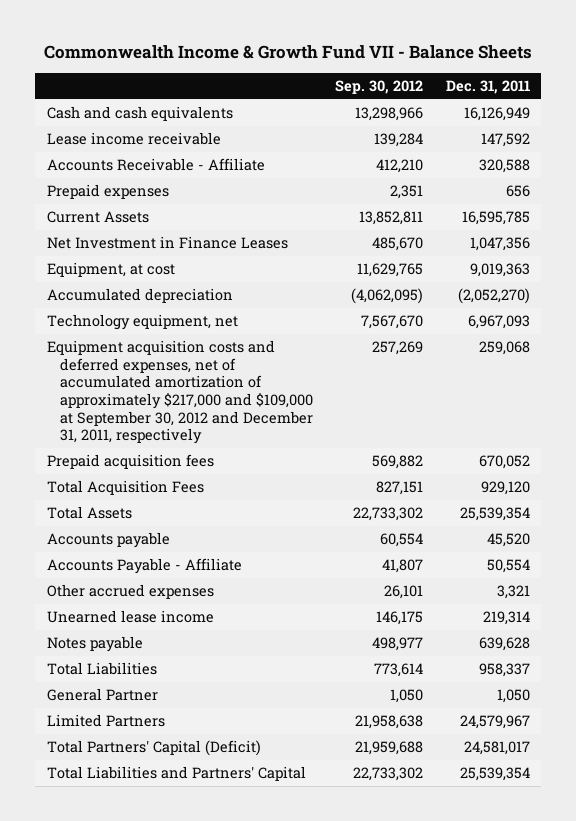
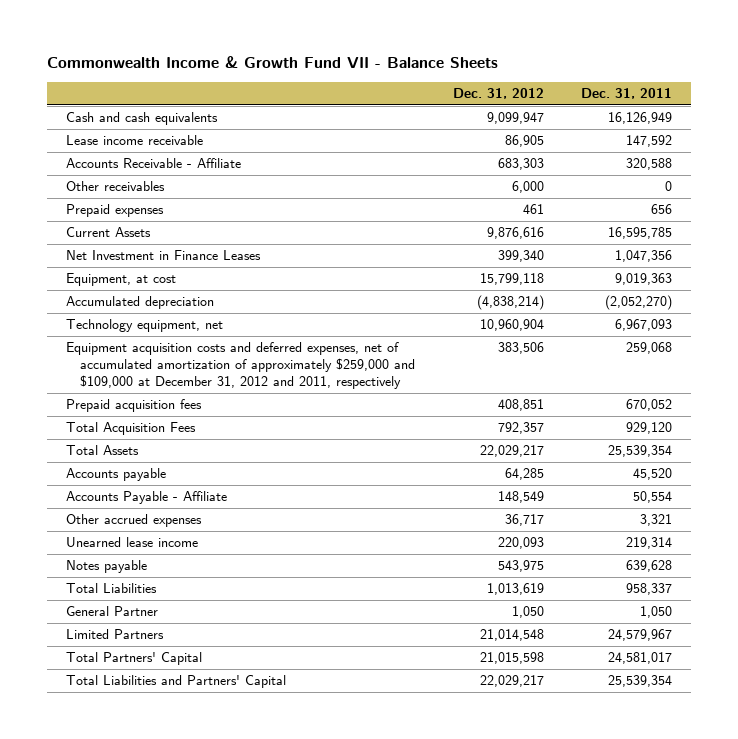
[335,79,424,94] Sep. 30, 2012 -> none
none -> [452,88,544,100] Dec. 31, 2012
none -> [65,181,165,192] Other receivables
[46,340,313,445] Equipment acquisition costs and deferred expenses, net of accumulated amortization of approximately $217,000 and $109,000 at September 30, 2012 and December 31, 2011, respectively -> [65,342,416,390] Equipment acquisition costs and deferred expenses, net of accumulated amortization of approximately $259,000 and $109,000 at December 31, 2012 and 2011, respectively
[46,740,261,757] Total Partners' Capital (Deficit) -> [65,652,202,666] Total Partners' Capital

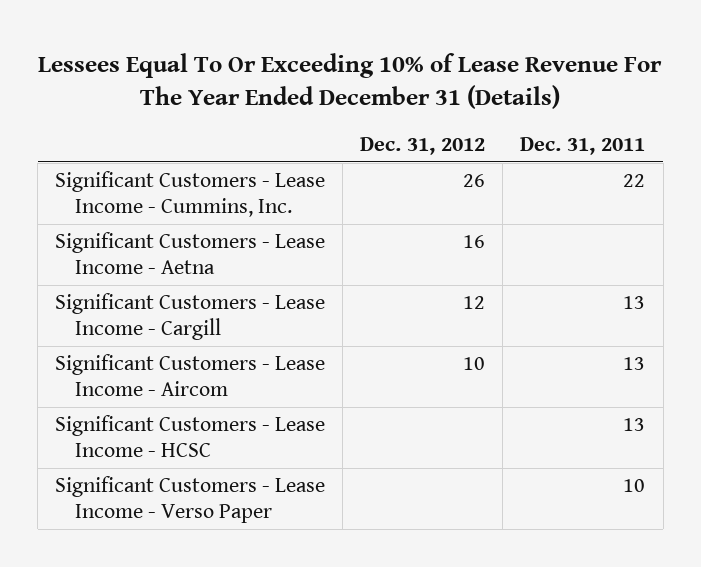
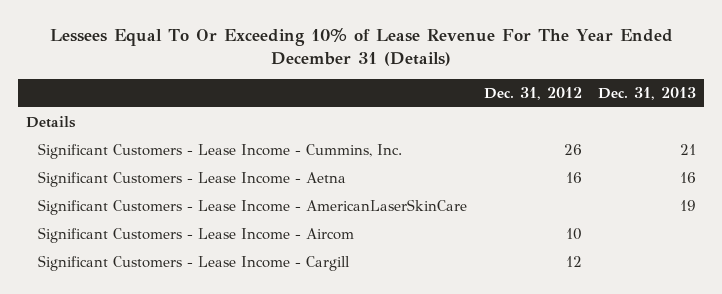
[520,137,646,156] Dec. 31, 2011 -> none
none -> [597,87,696,101] Dec. 31, 2013
none -> [26,116,77,129] Details
none -> [38,199,468,216] Significant Customers - Lease Income - AmericanLaserSkinCare
[55,415,326,458] Significant Customers - Lease Income - HCSC -> none
[55,476,326,524] Significant Customers - Lease Income - Verso Paper -> none
[55,293,326,341] Significant Customers - Lease Income - Cargill -> [38,255,351,272] Significant Customers - Lease Income - Cargill

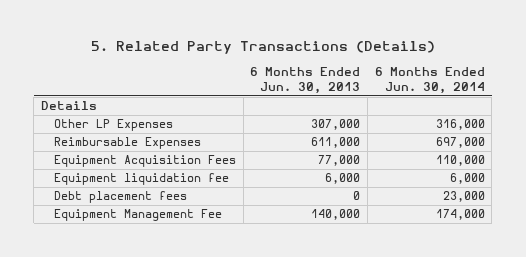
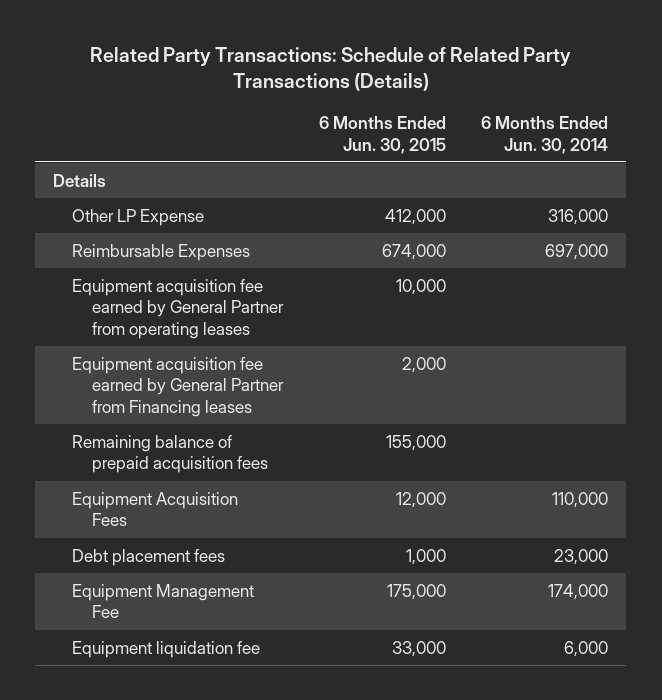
[90,41,435,55] 5. Related Party Transactions (Details) -> [89,46,571,92] Related Party Transactions: Schedule of Related Party Transactions (Details)
[250,67,361,95] 6 Months Ended Jun. 30, 2013 -> none
none -> [318,115,446,154] 6 Months Ended Jun. 30, 2015
[54,119,174,132] Other LP Expenses -> [72,208,205,226] Other LP Expense
none -> [72,278,284,340] Equipment acquisition fee earned by General Partner from operating leases
none -> [72,356,284,418] Equipment acquisition fee earned by General Partner from Financing leases
none -> [72,434,268,474] Remaining balance of prepaid acquisition fees
[54,173,230,186] Equipment liquidation fee -> [72,640,261,658] Equipment liquidation fee

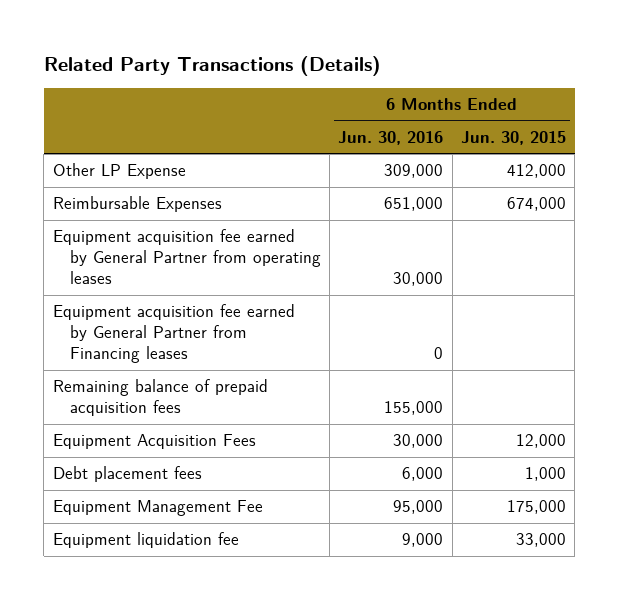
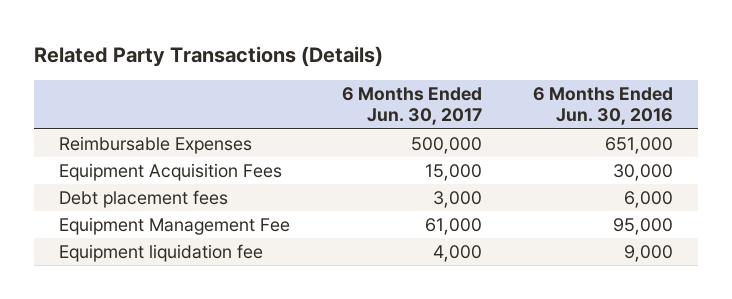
[460,130,566,145] Jun. 30, 2015 -> none
none -> [341,86,482,126] 6 Months Ended Jun. 30, 2017
[52,163,186,180] Other LP Expense -> none
[52,229,322,285] Equipment acquisition fee earned by General Partner from operating leases -> none
[52,304,295,364] Equipment acquisition fee earned by General Partner from Financing leases -> none
[52,379,268,417] Remaining balance of prepaid acquisition fees -> none

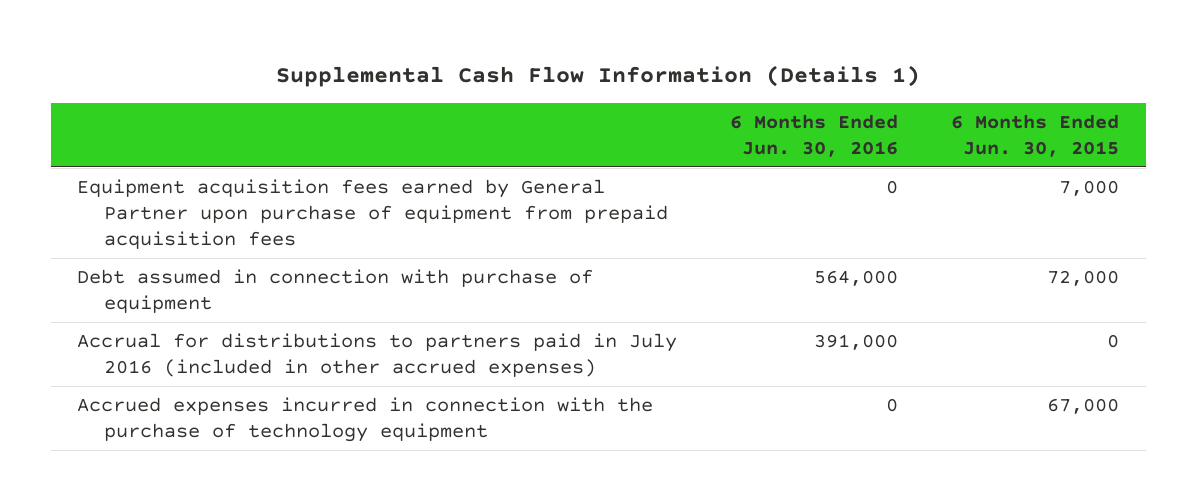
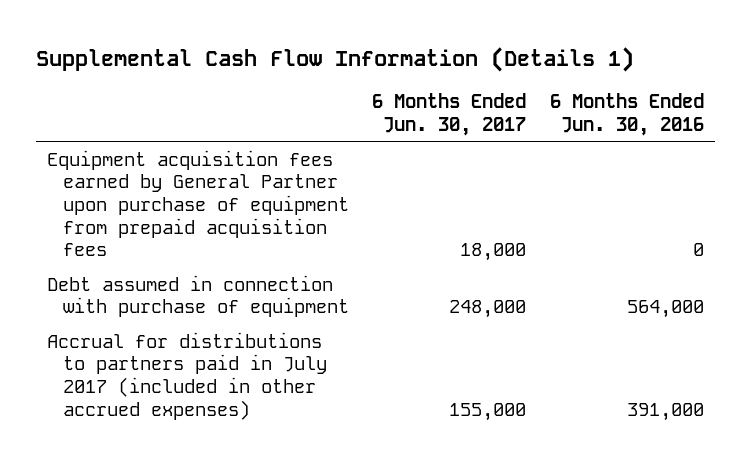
[951,113,1120,157] 6 Months Ended Jun. 30, 2015 -> none
none -> [372,93,527,137] 6 Months Ended Jun. 30, 2017
[77,397,654,442] Accrued expenses incurred in connection with the purchase of technology equipment -> none
[77,333,678,377] Accrual for distributions to partners paid in July 2016 (included in other accrued expenses) -> [47,331,327,420] Accrual for distributions to partners paid in July 2017 (included in other accrued expenses)

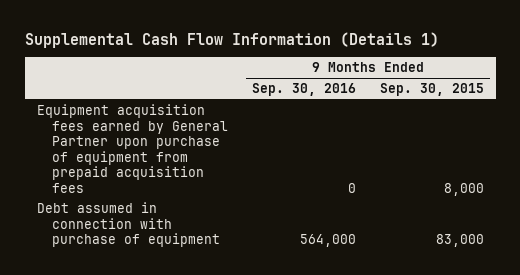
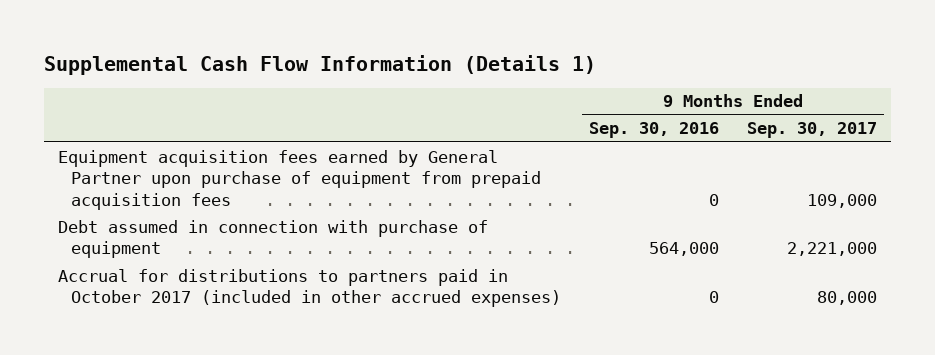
[379,83,484,97] Sep. 30, 2015 -> none
none -> [746,122,877,139] Sep. 30, 2017
none -> [58,268,561,308] Accrual for distributions to partners paid in October 2017 (included in other accrued expenses)

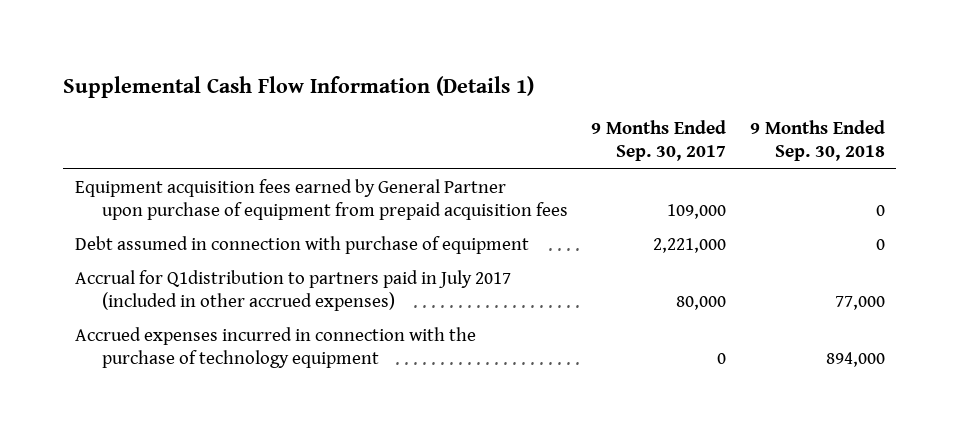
[588,122,719,139] Sep. 30, 2016 -> none
none -> [749,120,885,162] 9 Months Ended Sep. 30, 2018
[58,268,561,308] Accrual for distributions to partners paid in October 2017 (included in other accrued expenses) -> [74,270,511,312] Accrual for Q1distribution to partners paid in July 2017 (included in other accrued expenses)
none -> [74,327,476,369] Accrued expenses incurred in connection with the purchase of technology equipment

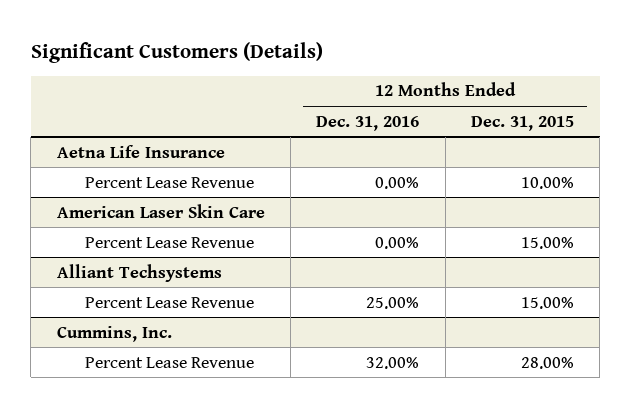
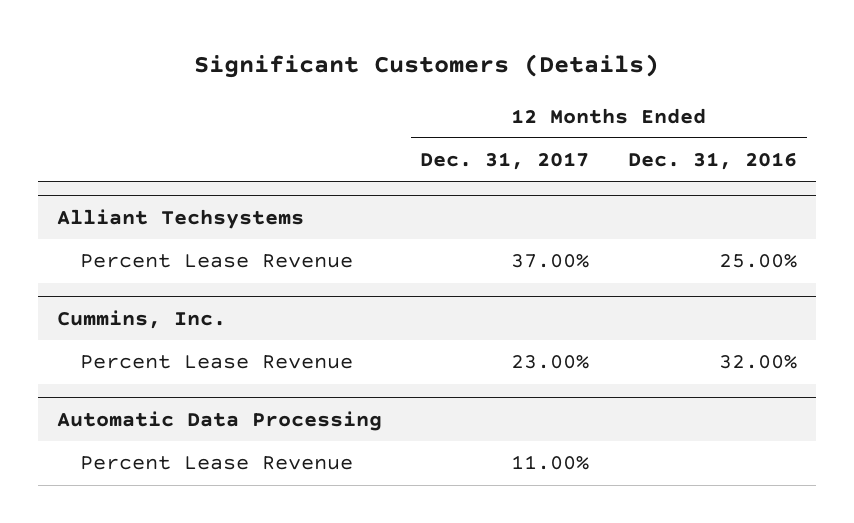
[471,115,575,131] Dec. 31, 2015 -> none
none -> [420,152,590,171] Dec. 31, 2017
[56,144,225,158] Aetna Life Insurance -> none
[84,176,254,188] Percent Lease Revenue -> none
[56,203,265,218] American Laser Skin Care -> none
[84,236,254,248] Percent Lease Revenue -> none
none -> [56,411,382,432] Automatic Data Processing
none -> [80,456,354,471] Percent Lease Revenue

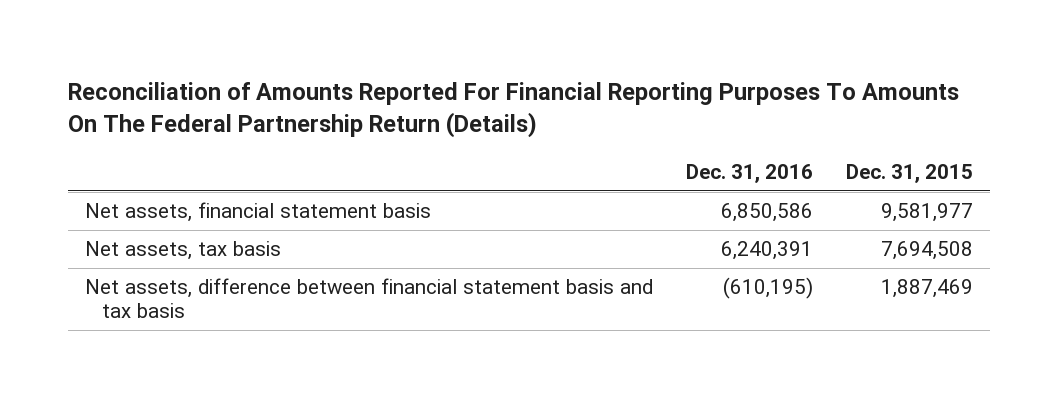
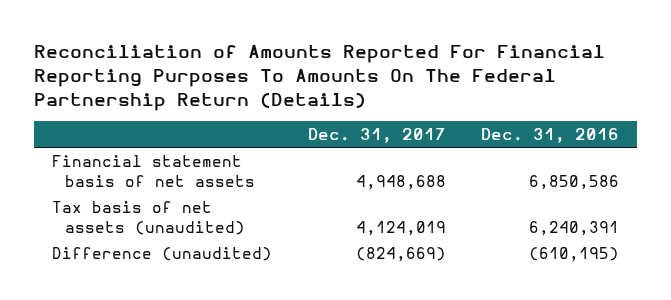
[846,163,974,183] Dec. 31, 2015 -> none
none -> [307,127,446,143] Dec. 31, 2017
[85,202,432,223] Net assets, financial statement basis -> [52,154,256,187] Financial statement basis of net assets
[85,241,282,261] Net assets, tax basis -> [52,200,246,235] Tax basis of net assets (unaudited)
[85,278,654,319] Net assets, difference between financial statement basis and tax basis -> [52,246,273,261] Difference (unaudited)

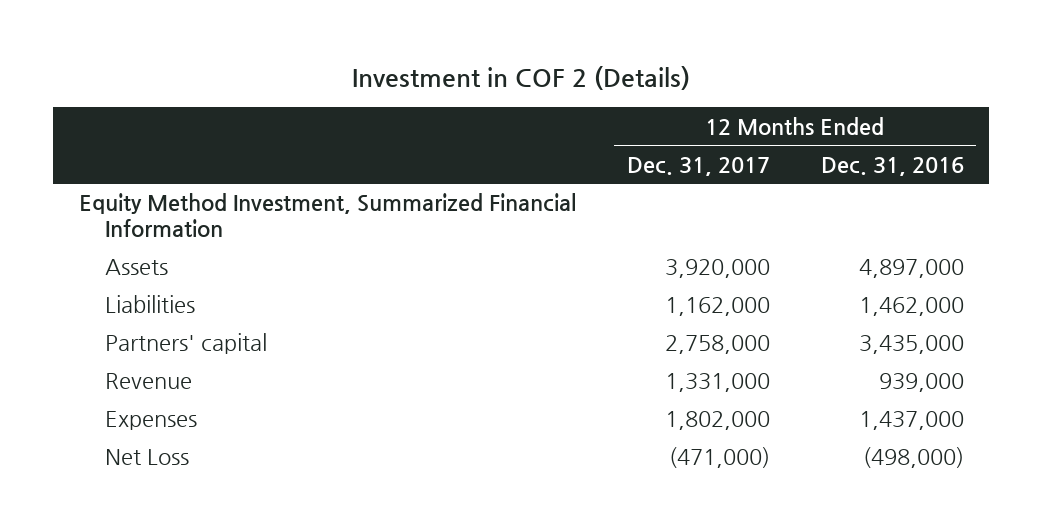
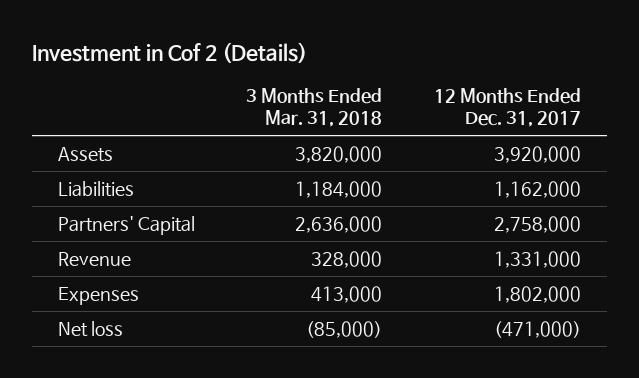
[352,66,691,91] Investment in COF 2 (Details) -> [31,41,307,63] Investment in Cof 2 (Details)
[820,156,964,176] Dec. 31, 2016 -> none
none -> [246,88,383,127] 3 Months Ended Mar. 31, 2018
[78,193,576,238] Equity Method Investment, Summarized Financial Information -> none
[104,333,267,355] Partners' capital -> [57,216,195,236] Partners' Capital
[104,449,189,466] Net Loss -> [57,321,123,338] Net loss

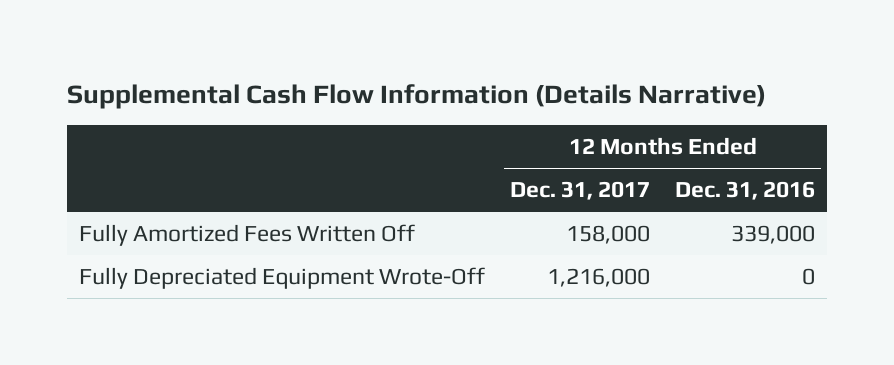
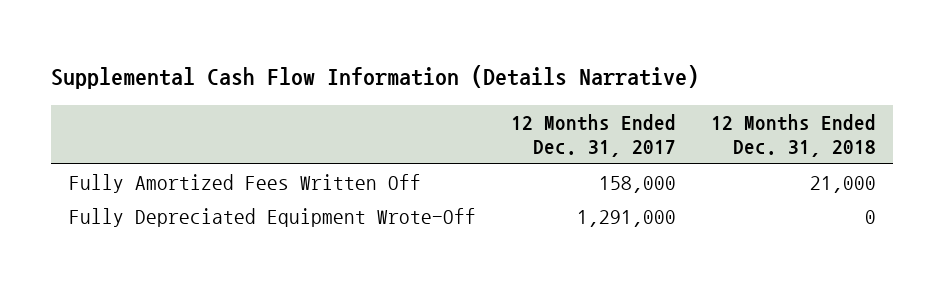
[674,181,815,201] Dec. 31, 2016 -> none
none -> [710,113,876,158] 12 Months Ended Dec. 31, 2018
[547,267,651,287] 1,216,000 -> [576,209,676,227] 1,291,000

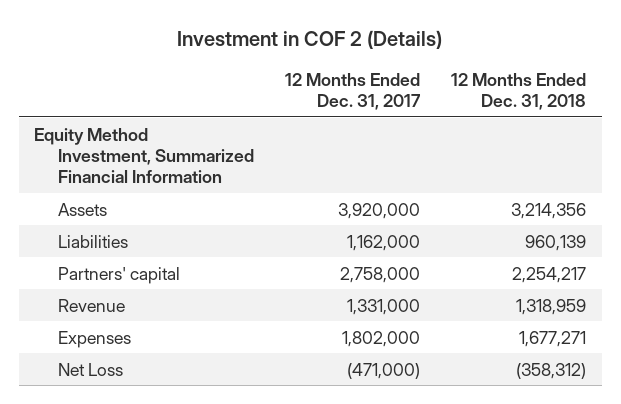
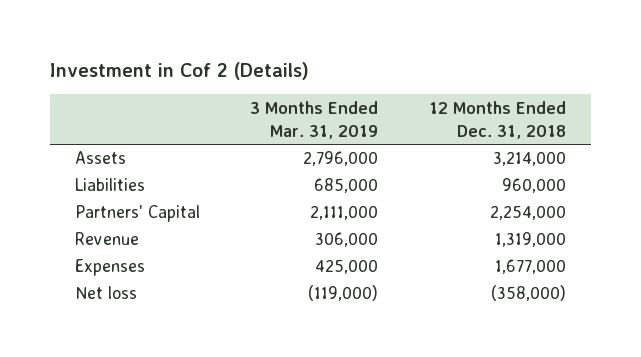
[177,29,443,49] Investment in COF 2 (Details) -> [49,61,309,80] Investment in Cof 2 (Details)
[285,72,422,110] 12 Months Ended Dec. 31, 2017 -> none
none -> [250,100,379,139] 3 Months Ended Mar. 31, 2019
[34,127,255,183] Equity Method Investment, Summarized Financial Information -> none
[511,202,587,219] 3,214,356 -> [492,151,566,167] 3,214,000
[525,234,587,251] 960,139 -> [501,178,566,194] 960,000
[58,266,181,284] Partners' capital -> [75,205,201,223] Partners' Capital
[512,266,587,283] 2,254,217 -> [489,205,566,221] 2,254,000
[516,298,587,315] 1,318,959 -> [494,232,566,248] 1,319,000
[519,330,587,347] 1,677,271 -> [494,259,566,275] 1,677,000
[58,362,124,376] Net Loss -> [75,286,138,300] Net loss
[516,362,587,379] (358,312) -> [490,285,566,302] (358,000)

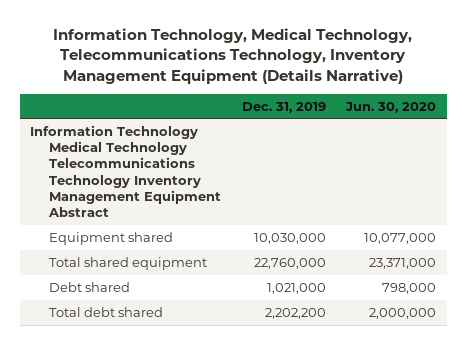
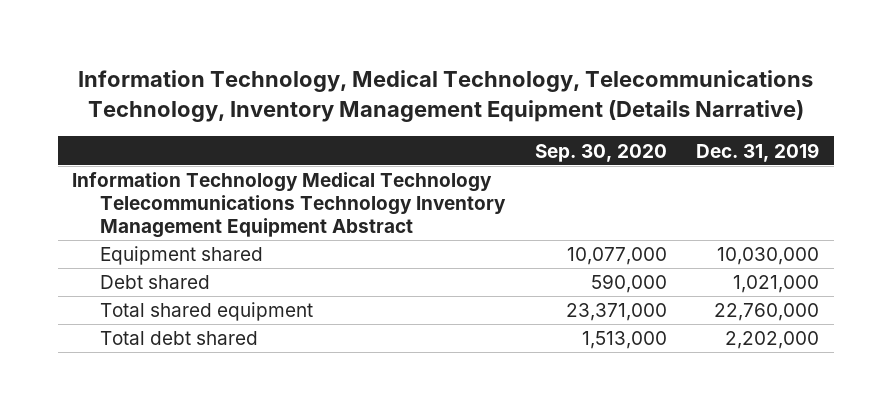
[345,101,437,113] Jun. 30, 2020 -> none
none -> [534,143,667,162] Sep. 30, 2020
[49,256,208,270] Total shared equipment -> [100,302,314,322] Total shared equipment
[264,307,326,319] 2,202,200 -> [725,331,820,350] 2,202,000

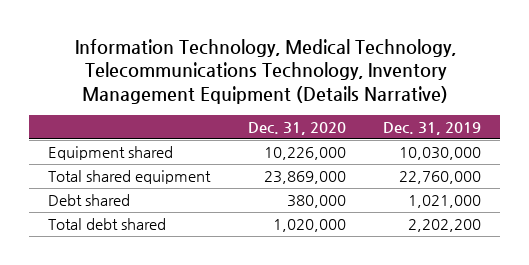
[534,143,667,162] Sep. 30, 2020 -> none
none -> [247,121,346,135] Dec. 31, 2020
[72,172,507,238] Information Technology Medical Technology Telecommunications Technology Inventory Management Equipment Abstract -> none
[100,275,211,290] Debt shared -> [48,194,131,207] Debt shared
[725,331,820,350] 2,202,000 -> [407,219,481,233] 2,202,200

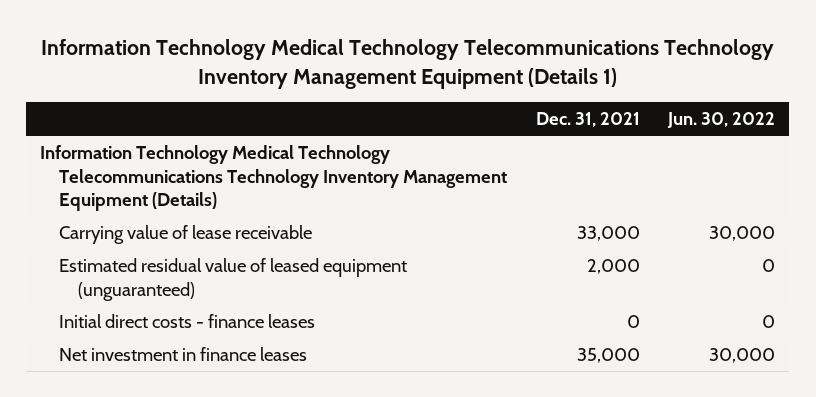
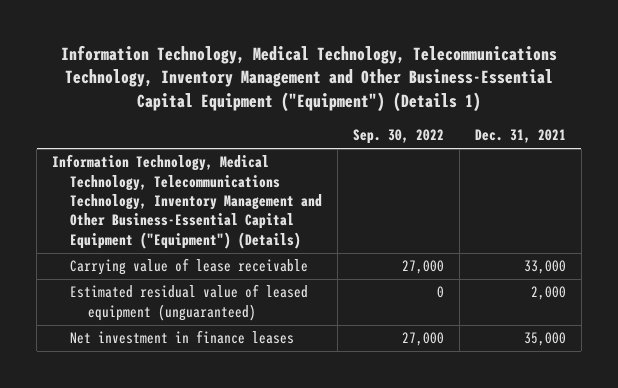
[40,39,774,89] Information Technology Medical Technology Telecommunications Technology Inventory Management Equipment (Details 1) -> [60,45,557,112] Information Technology, Medical Technology, Telecommunications Technology, Inventory Management and Other Business-Essential Capital Equipment ("Equipment") (Details 1)
[667,112,776,129] Jun. 30, 2022 -> none
none -> [352,129,444,145] Sep. 30, 2022
[40,144,507,212] Information Technology Medical Technology Telecommunications Technology Inventory Management Equipment (Details) -> [52,154,322,249] Information Technology, Medical Technology, Telecommunications Technology, Inventory Management and Other Business-Essential Capital Equipment ("Equipment") (Details)
[58,313,315,328] Initial direct costs - finance leases -> none

